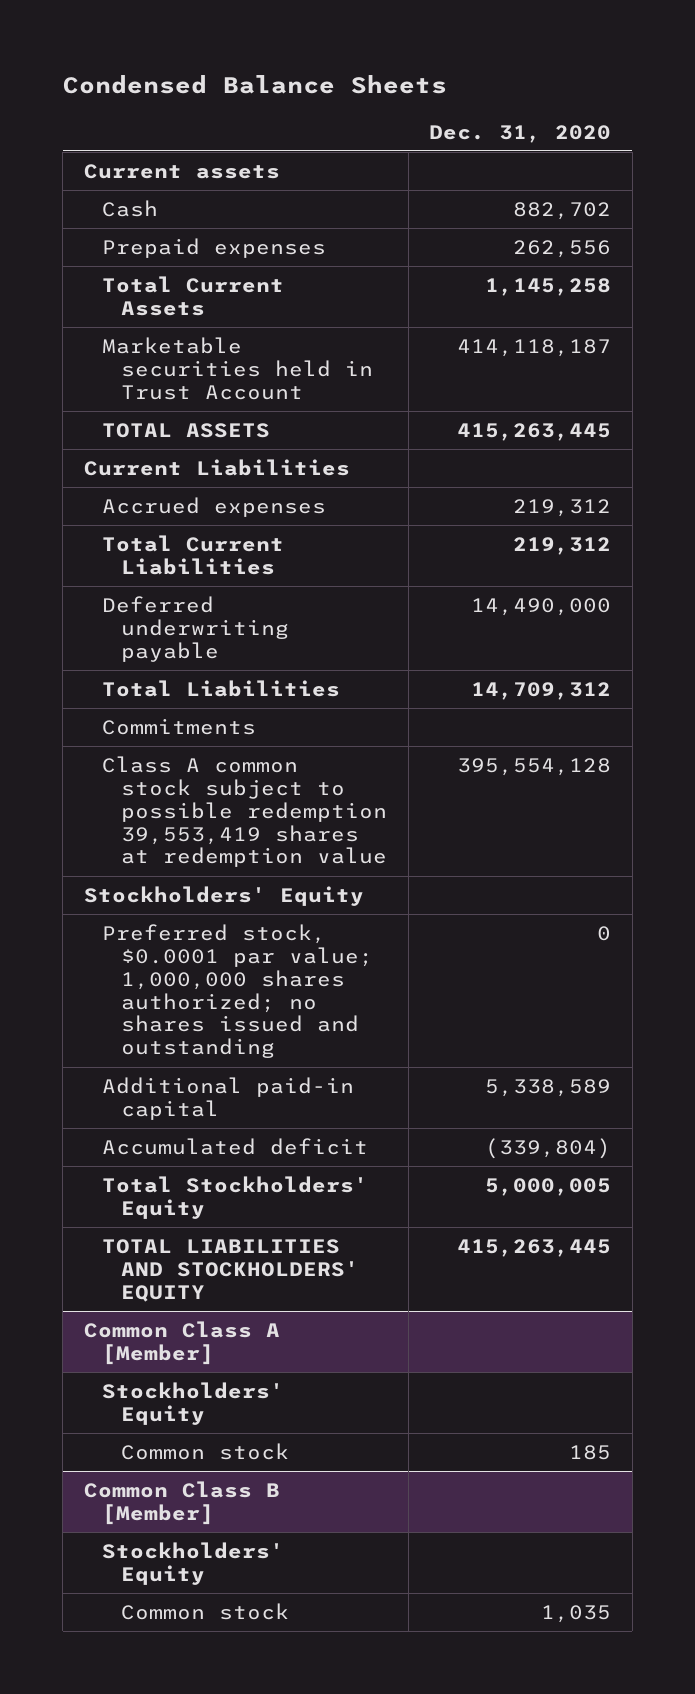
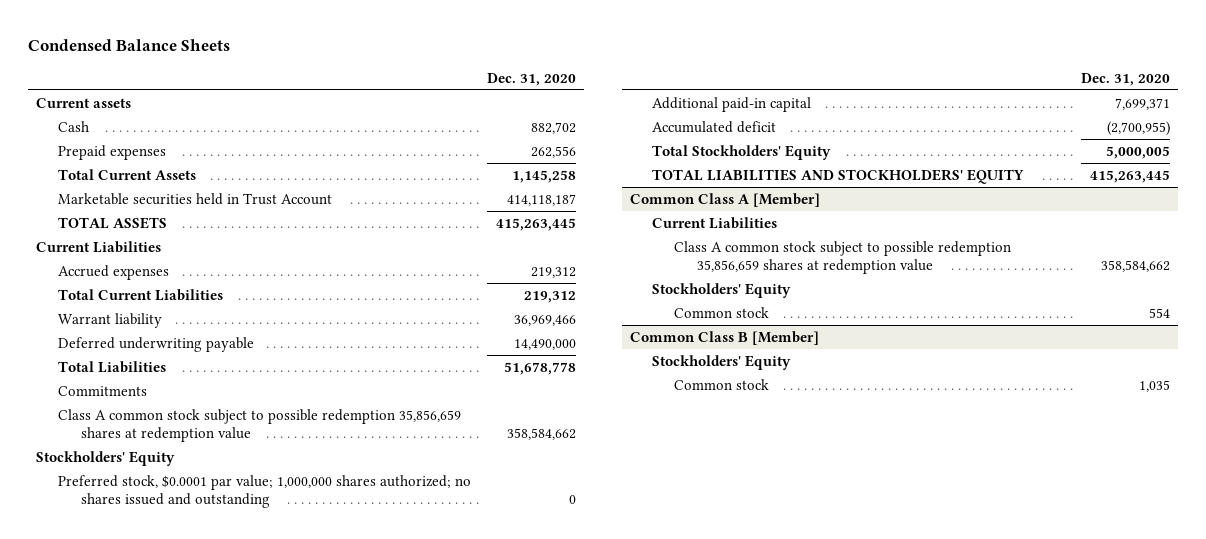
none -> [58,312,163,328] Warrant liability
[471,682,612,701] 14,709,312 -> [504,361,577,375] 51,678,778
[102,756,388,868] Class A common stock subject to possible redemption 39,553,419 shares at redemption value -> [58,408,462,442] Class A common stock subject to possible redemption 35,856,659 shares at redemption value
[457,758,612,777] 395,554,128 -> [507,427,577,440] 358,584,662
[485,1079,612,1098] 5,338,589 -> [1114,97,1170,110] 7,699,371
[485,1138,612,1160] (339,804) -> [1106,120,1170,136] (2,700,955)
none -> [651,216,777,229] Current Liabilities
none -> [674,240,1012,274] Class A common stock subject to possible redemption 35,856,659 shares at redemption value
[569,1445,612,1461] 185 -> [1148,307,1170,318] 554

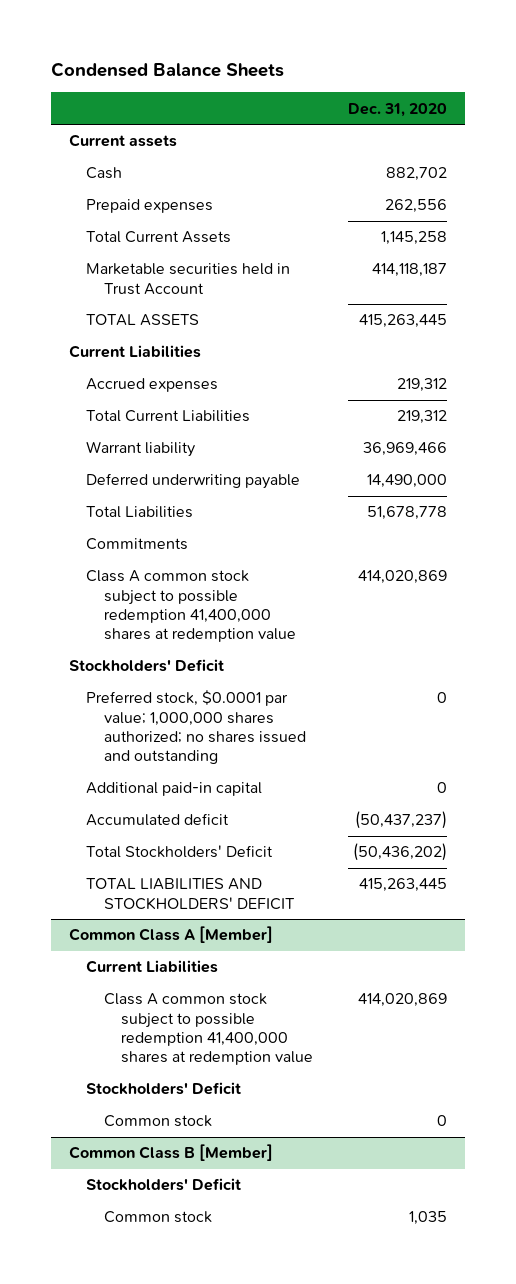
[58,408,462,442] Class A common stock subject to possible redemption 35,856,659 shares at redemption value -> [86,570,296,643] Class A common stock subject to possible redemption 41,400,000 shares at redemption value
[507,427,577,440] 358,584,662 -> [358,570,448,585] 414,020,869
[35,450,175,466] Stockholders' Equity -> [68,659,224,673] Stockholders' Deficit
[1114,97,1170,110] 7,699,371 -> [437,782,448,794] 0
[1106,120,1170,136] (2,700,955) -> [355,811,448,830] (50,437,237)
[651,144,831,160] Total Stockholders' Equity -> [86,845,274,859] Total Stockholders' Deficit
[1105,145,1170,159] 5,000,005 -> [353,843,448,862] (50,436,202)
[651,168,1024,184] TOTAL LIABILITIES AND STOCKHOLDERS' EQUITY -> [86,878,295,910] TOTAL LIABILITIES AND STOCKHOLDERS' DEFICIT
[674,240,1012,274] Class A common stock subject to possible redemption 35,856,659 shares at redemption value -> [103,993,314,1066] Class A common stock subject to possible redemption 41,400,000 shares at redemption value
[1100,259,1170,272] 358,584,662 -> [358,993,448,1008] 414,020,869
[651,282,791,298] Stockholders' Equity -> [86,1082,242,1096] Stockholders' Deficit
[1148,307,1170,318] 554 -> [437,1115,448,1127] 0
[651,354,791,370] Stockholders' Equity -> [86,1178,242,1192] Stockholders' Deficit

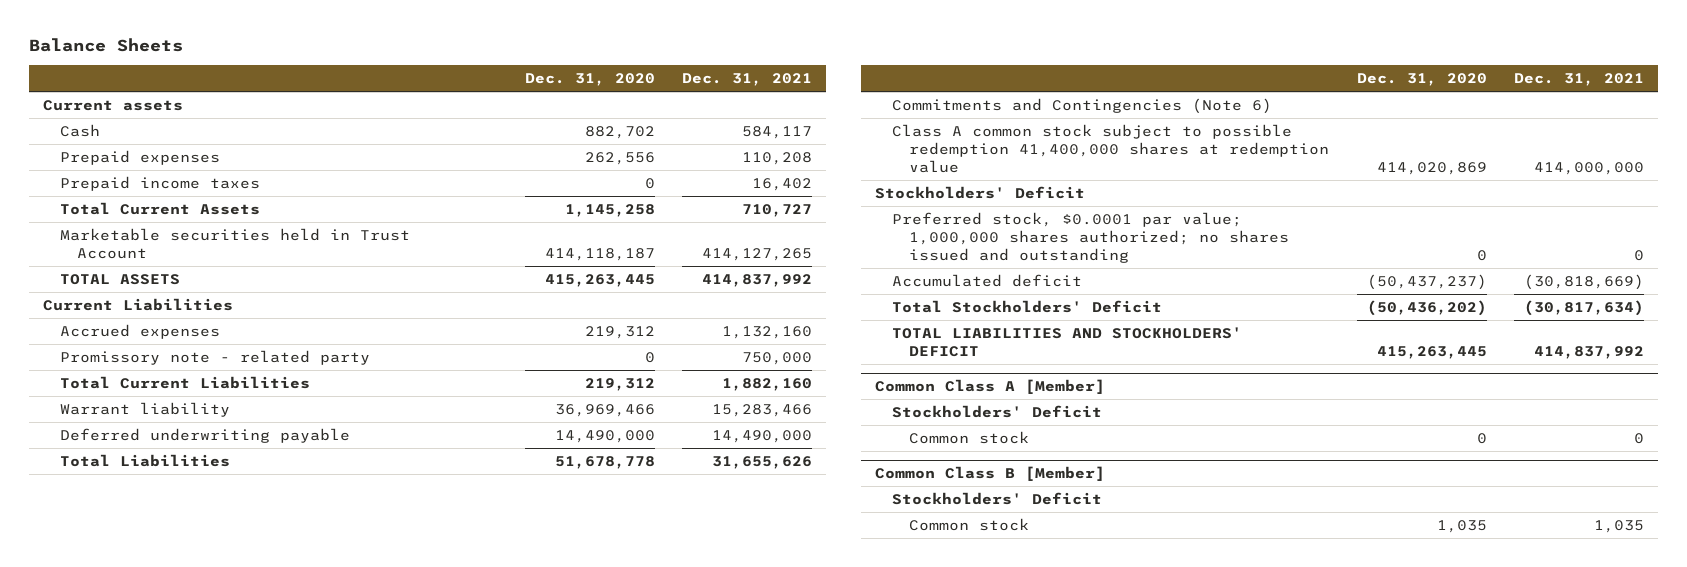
[51,62,285,78] Condensed Balance Sheets -> [29,37,184,52] Balance Sheets
none -> [682,73,813,87] Dec. 31, 2021
none -> [60,175,261,191] Prepaid income taxes
none -> [60,349,371,365] Promissory note - related party
[86,538,189,551] Commitments -> [892,97,1273,114] Commitments and Contingencies (Note 6)
[86,782,263,797] Additional paid-in capital -> none
[86,960,219,974] Current Liabilities -> none
[103,993,314,1066] Class A common stock subject to possible redemption 41,400,000 shares at redemption value -> none

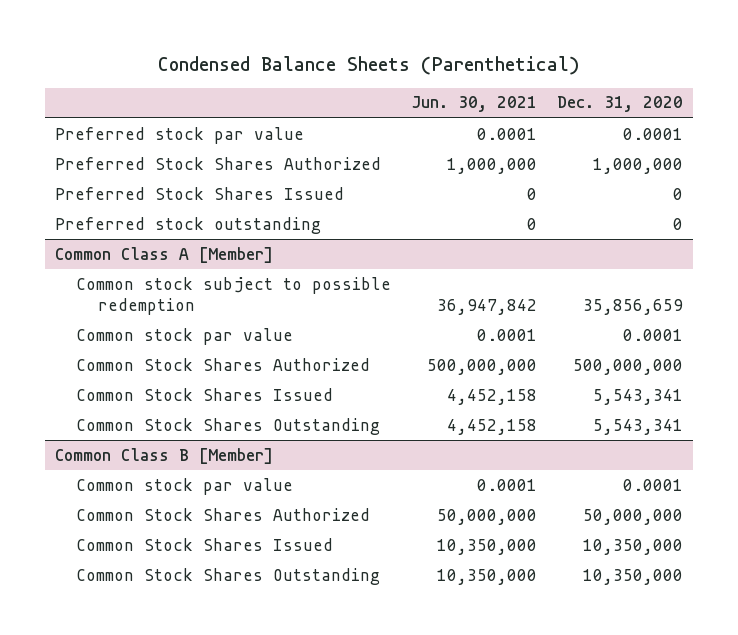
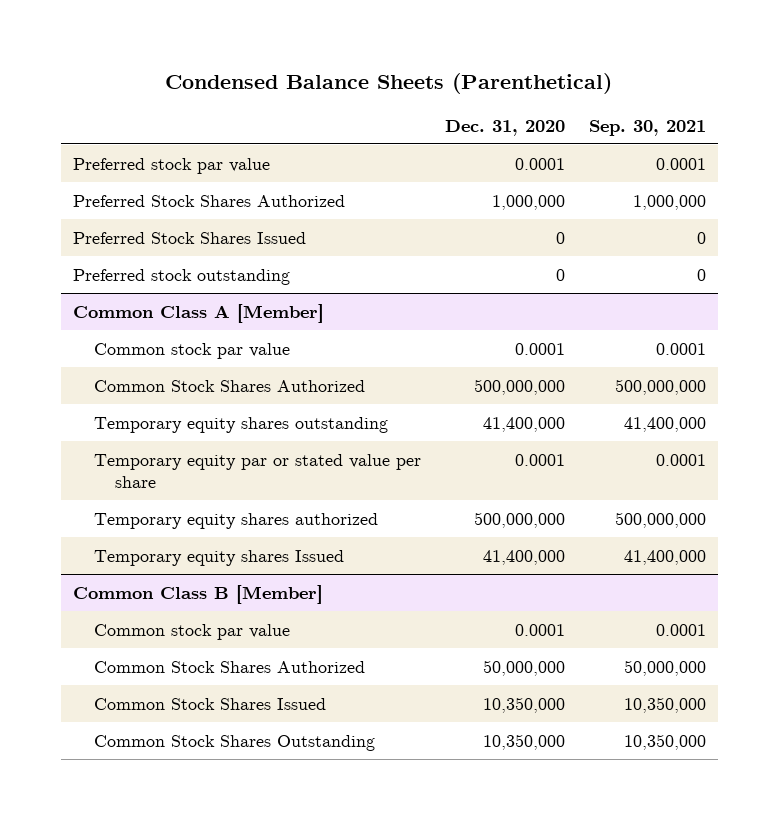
[411,96,538,113] Jun. 30, 2021 -> none
none -> [588,119,706,136] Sep. 30, 2021
[76,276,392,315] Common stock subject to possible redemption -> none
[76,387,334,401] Common Stock Shares Issued -> none
[76,417,381,435] Common Stock Shares Outstanding -> none
none -> [94,416,389,433] Temporary equity shares outstanding
none -> [94,453,422,489] Temporary equity par or stated value per share
none -> [94,512,379,529] Temporary equity shares authorized
none -> [94,549,345,566] Temporary equity shares Issued

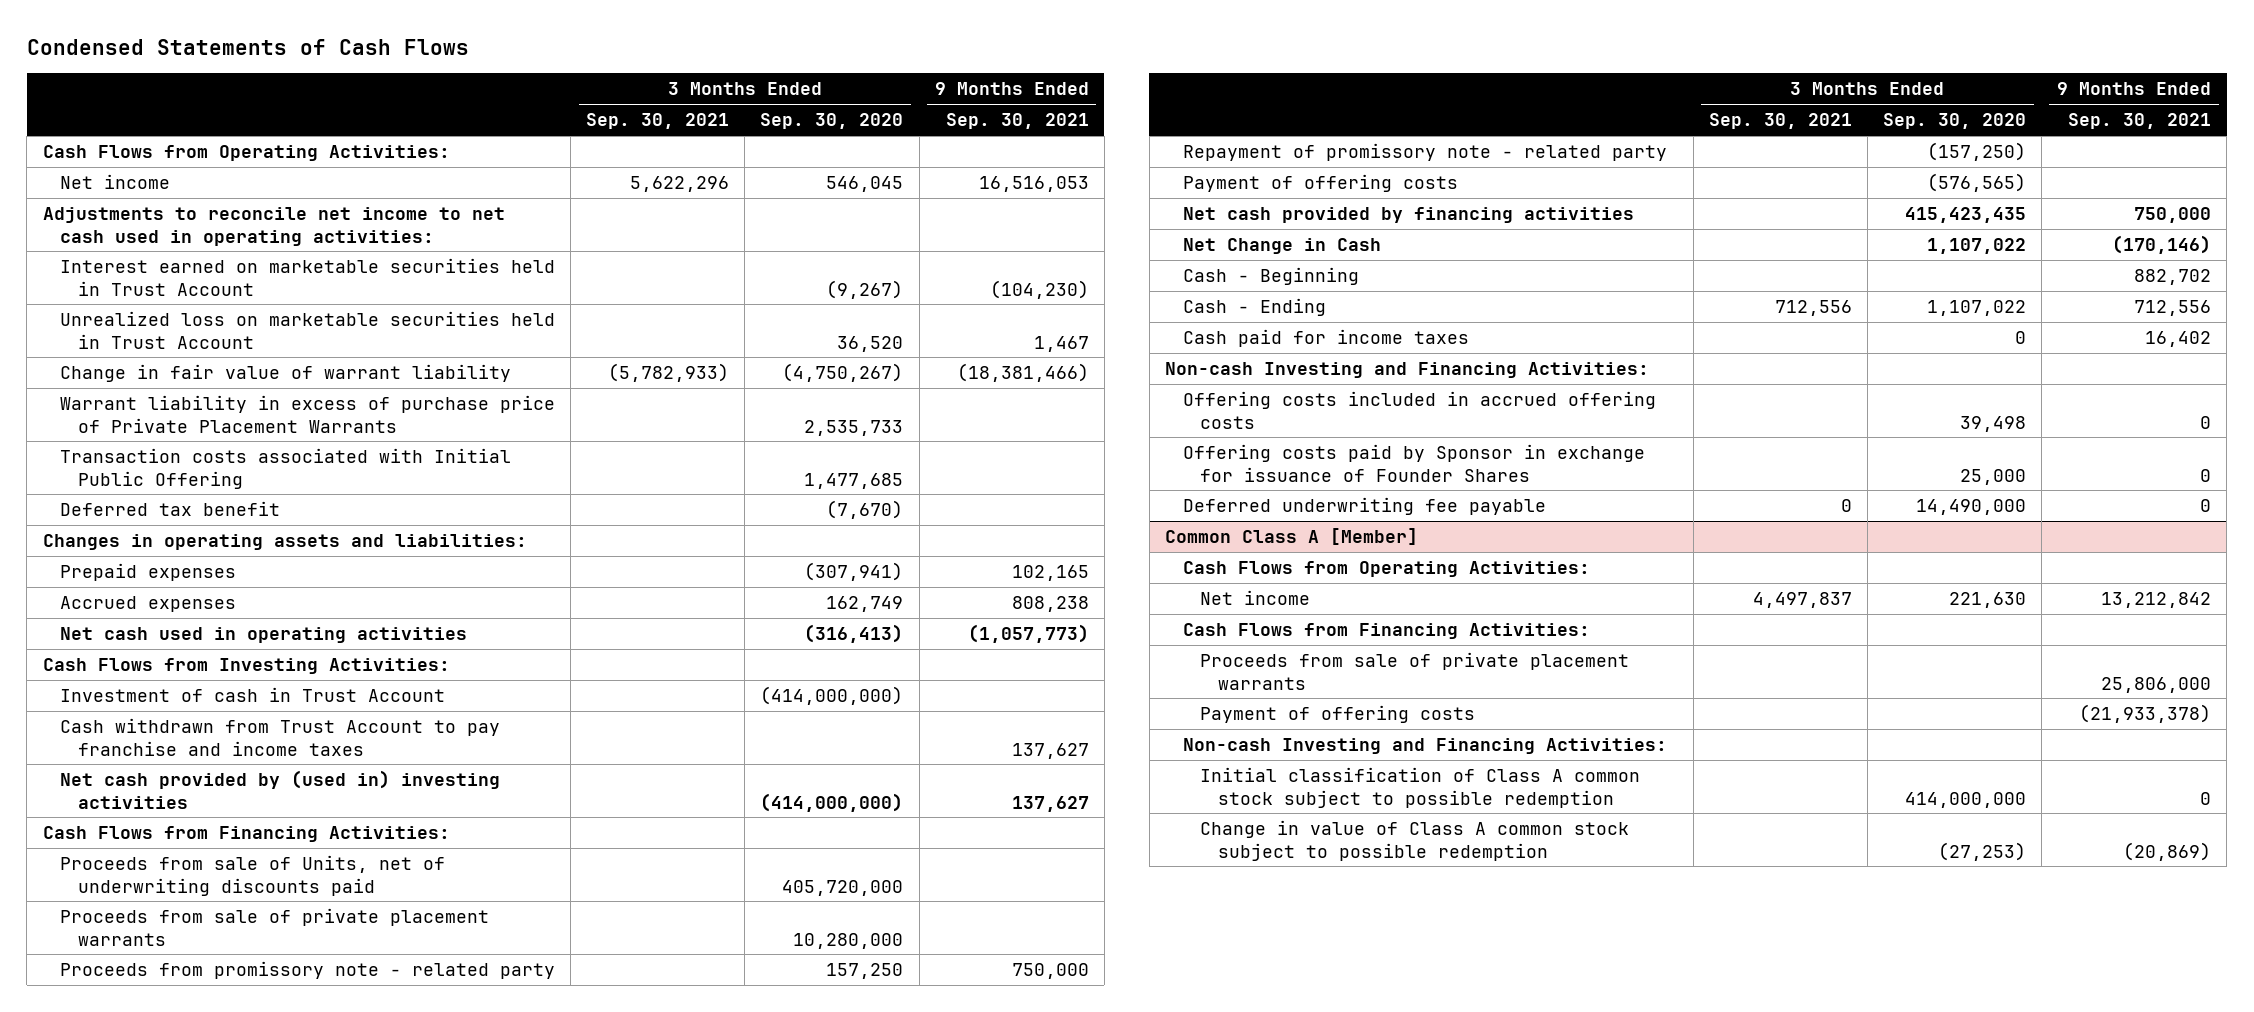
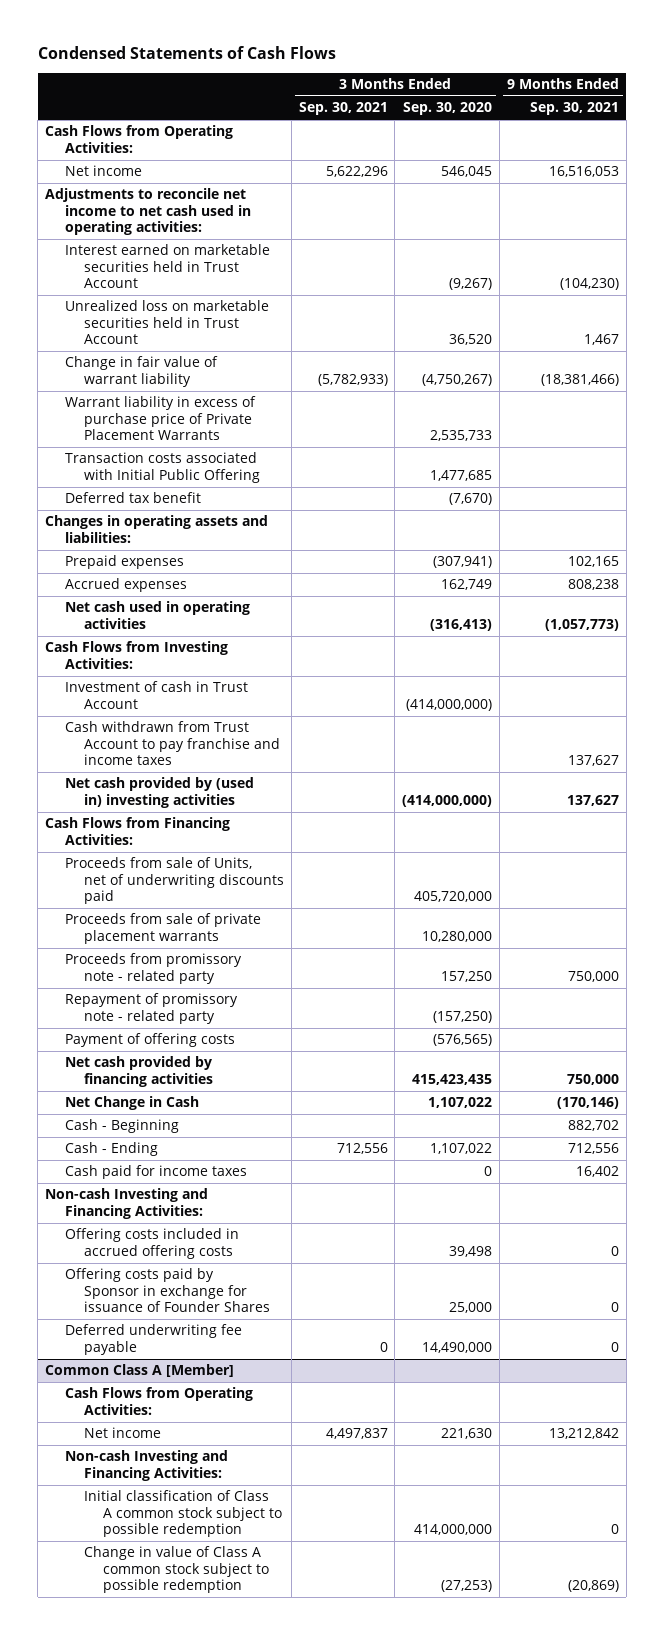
[1182,623,1590,640] Cash Flows from Financing Activities: -> none
[1200,652,1630,690] Proceeds from sale of private placement warrants -> none
[1200,705,1476,724] Payment of offering costs -> none

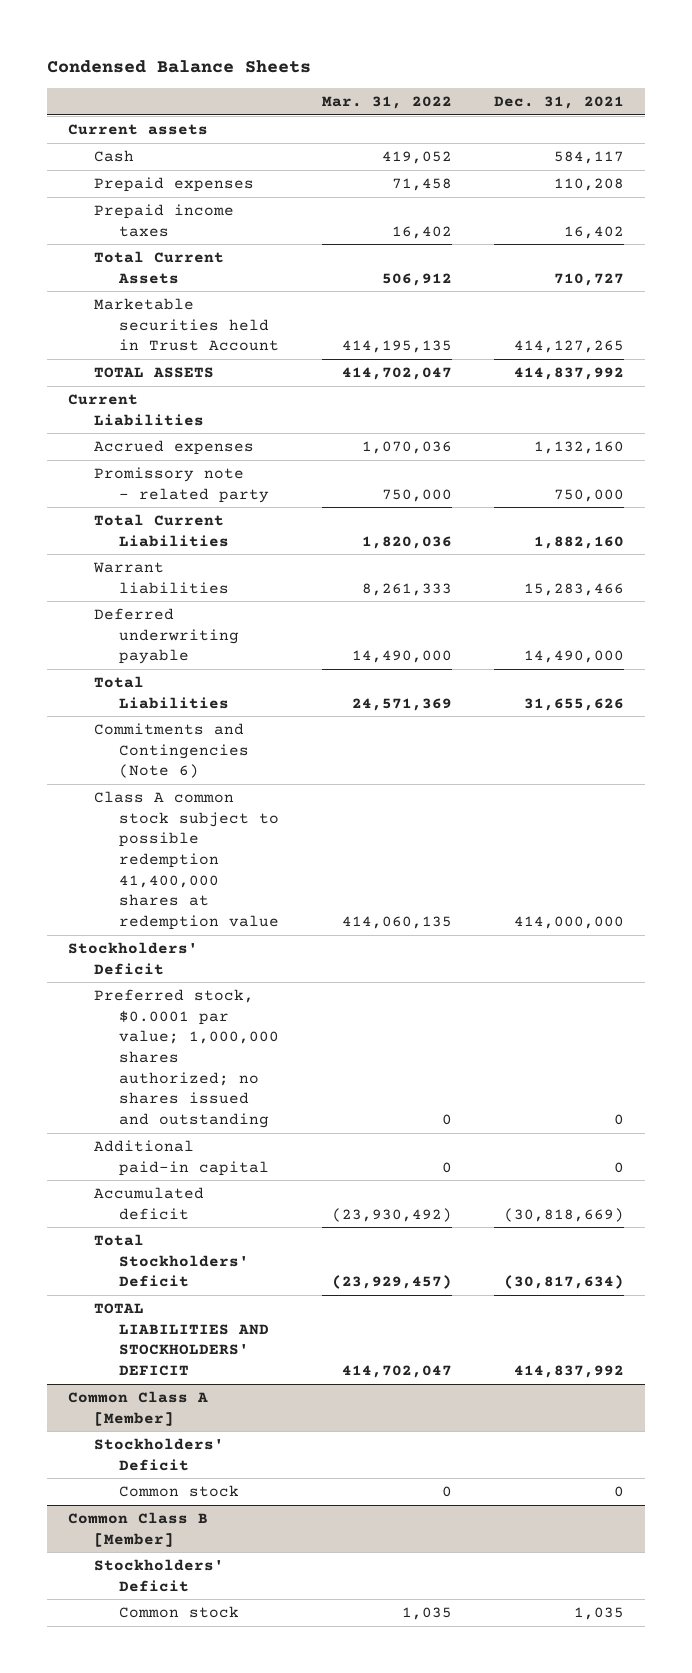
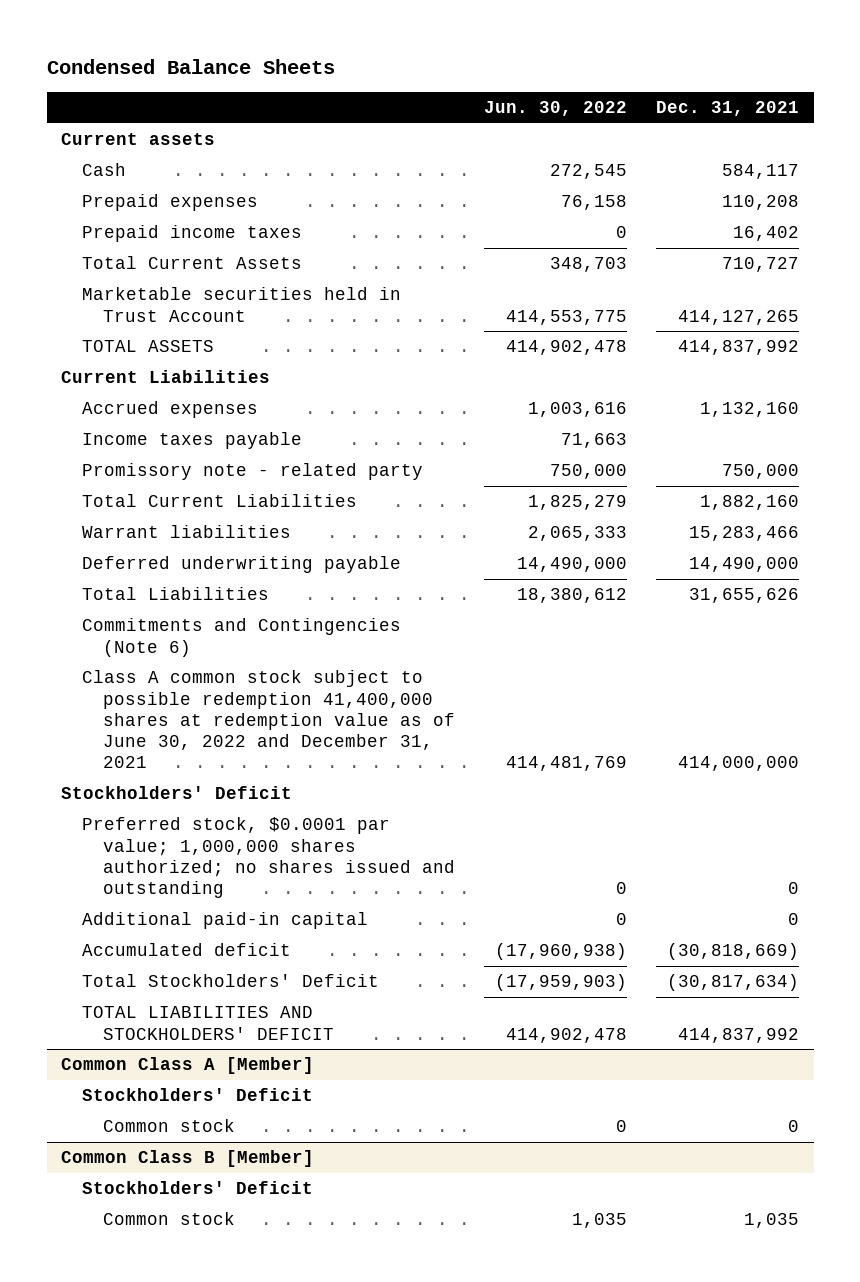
[321,95,452,109] Mar. 31, 2022 -> none
none -> [484,101,628,117] Jun. 30, 2022
none -> [82,432,303,450] Income taxes payable
[93,790,280,930] Class A common stock subject to possible redemption 41,400,000 shares at redemption value -> [82,670,455,769] Class A common stock subject to possible redemption 41,400,000 shares at redemption value as of June 30, 2022 and December 31, 2021

